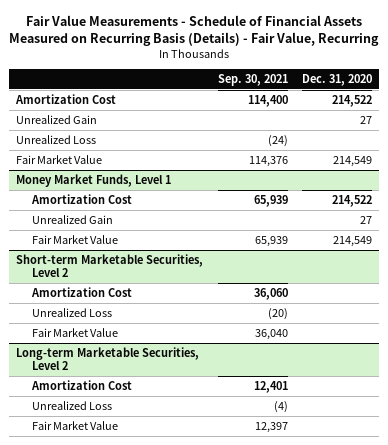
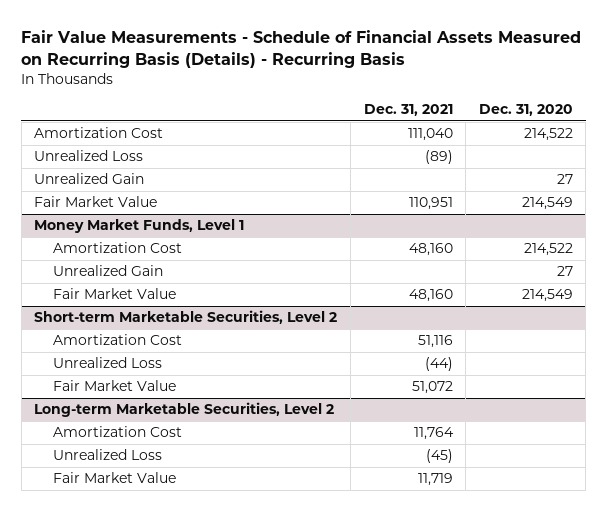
[9,15,380,47] Fair Value Measurements - Schedule of Financial Assets Measured on Recurring Basis (Details) - Fair Value, Recurring -> [21,30,582,68] Fair Value Measurements - Schedule of Financial Assets Measured on Recurring Basis (Details) - Recurring Basis
[217,73,288,86] Sep. 30, 2021 -> none
none -> [363,104,453,117] Dec. 31, 2021
[16,114,98,124] Unrealized Gain -> [34,173,145,185] Unrealized Gain

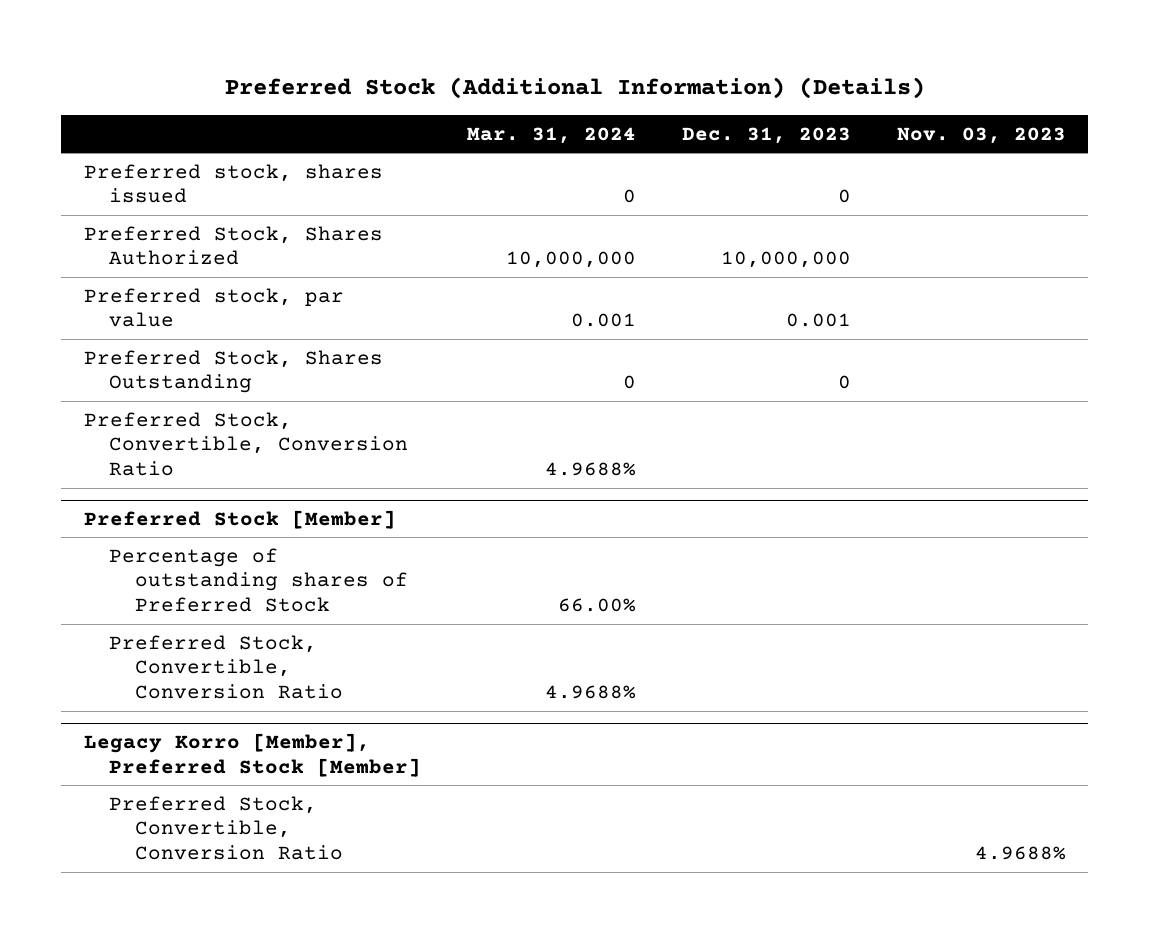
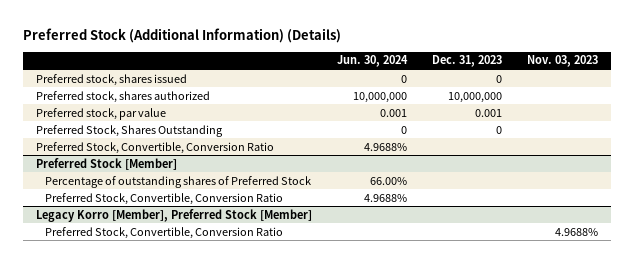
[467,126,637,144] Mar. 31, 2024 -> none
none -> [336,55,408,68] Jun. 30, 2024
[84,225,384,266] Preferred Stock, Shares Authorized -> [35,90,210,103] Preferred stock, shares authorized

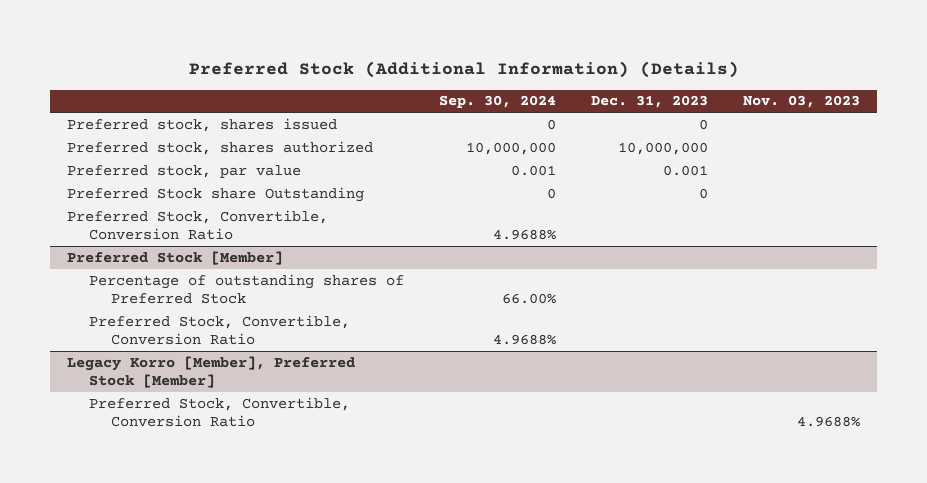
[336,55,408,68] Jun. 30, 2024 -> none
none -> [438,95,556,109] Sep. 30, 2024
[35,124,223,137] Preferred Stock, Shares Outstanding -> [67,186,365,202] Preferred Stock share Outstanding

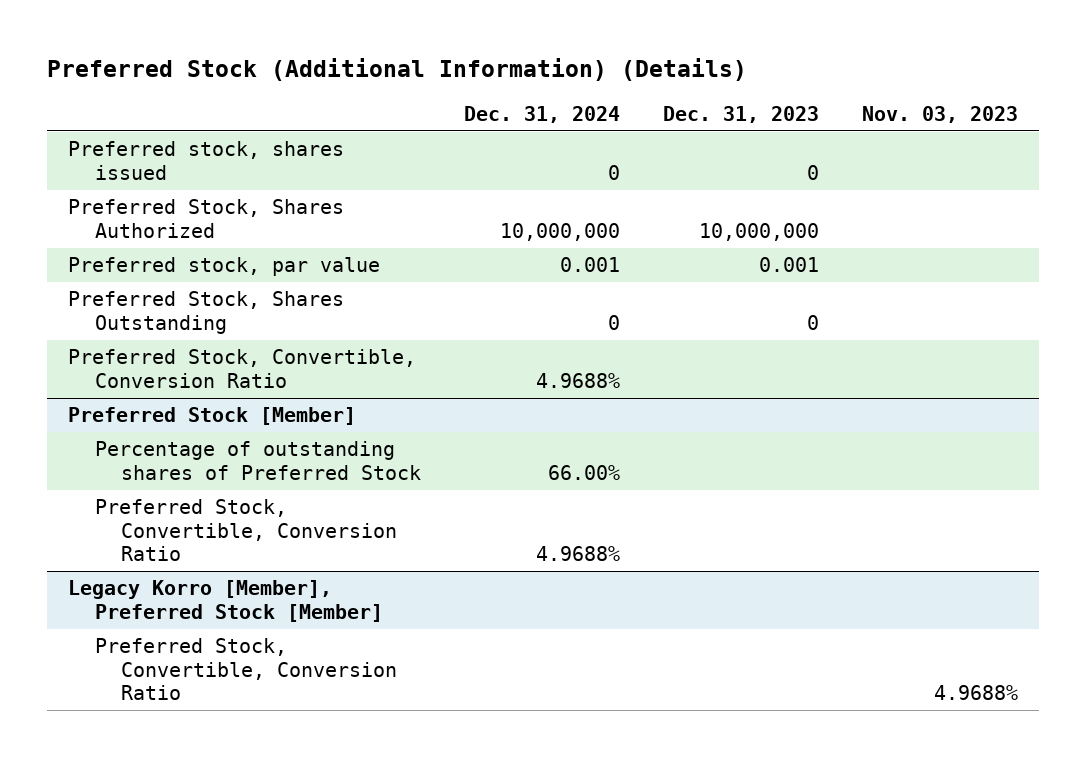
[438,95,556,109] Sep. 30, 2024 -> none
none -> [463,105,620,123] Dec. 31, 2024
[67,140,374,155] Preferred stock, shares authorized -> [68,199,345,238] Preferred Stock, Shares Authorized
[67,186,365,202] Preferred Stock share Outstanding -> [68,291,345,334] Preferred Stock, Shares Outstanding

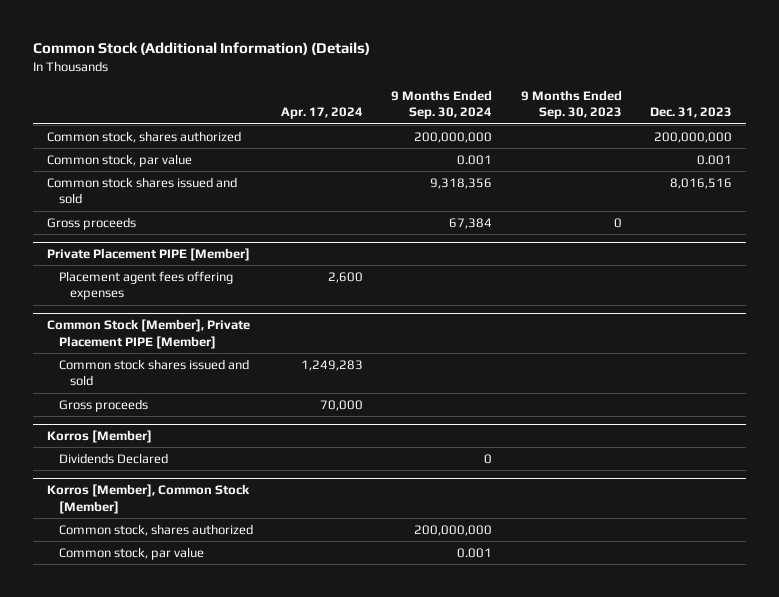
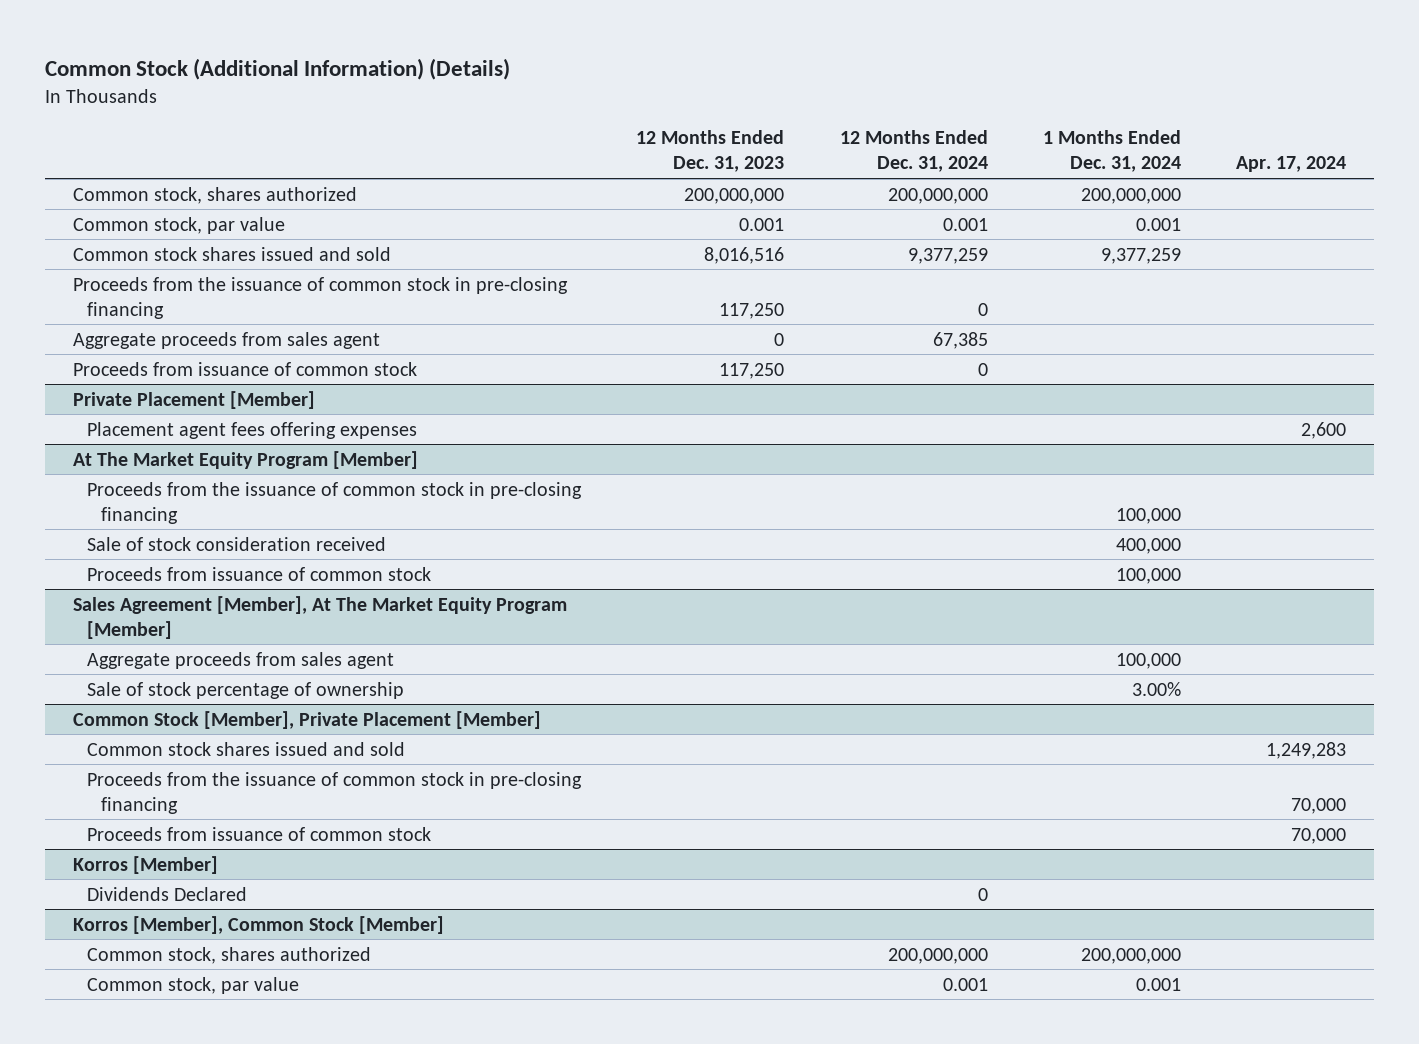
[391,89,493,120] 9 Months Ended Sep. 30, 2024 -> none
[520,89,622,120] 9 Months Ended Sep. 30, 2023 -> none
[649,107,732,119] Dec. 31, 2023 -> none
none -> [636,130,785,173] 12 Months Ended Dec. 31, 2023
none -> [839,130,988,173] 12 Months Ended Dec. 31, 2024
none -> [1042,130,1181,173] 1 Months Ended Dec. 31, 2024
[47,216,137,230] Gross proceeds -> [72,276,568,319] Proceeds from the issuance of common stock in pre-closing financing
none -> [72,331,380,349] Aggregate proceeds from sales agent
none -> [72,361,417,376] Proceeds from issuance of common stock
[47,248,251,262] Private Placement PIPE [Member] -> [72,390,315,409] Private Placement [Member]
none -> [72,450,418,469] At The Market Equity Program [Member]
none -> [86,481,582,524] Proceeds from the issuance of common stock in pre-closing financing
none -> [86,536,386,551] Sale of stock consideration received
none -> [86,566,431,581] Proceeds from issuance of common stock
none -> [72,595,567,639] Sales Agreement [Member], At The Market Equity Program [Member]
none -> [86,651,394,669] Aggregate proceeds from sales agent
none -> [86,681,404,699] Sale of stock percentage of ownership
[47,319,251,349] Common Stock [Member], Private Placement PIPE [Member] -> [72,710,541,729] Common Stock [Member], Private Placement [Member]
[58,398,148,412] Gross proceeds -> [86,771,582,814] Proceeds from the issuance of common stock in pre-closing financing
none -> [86,826,431,841] Proceeds from issuance of common stock

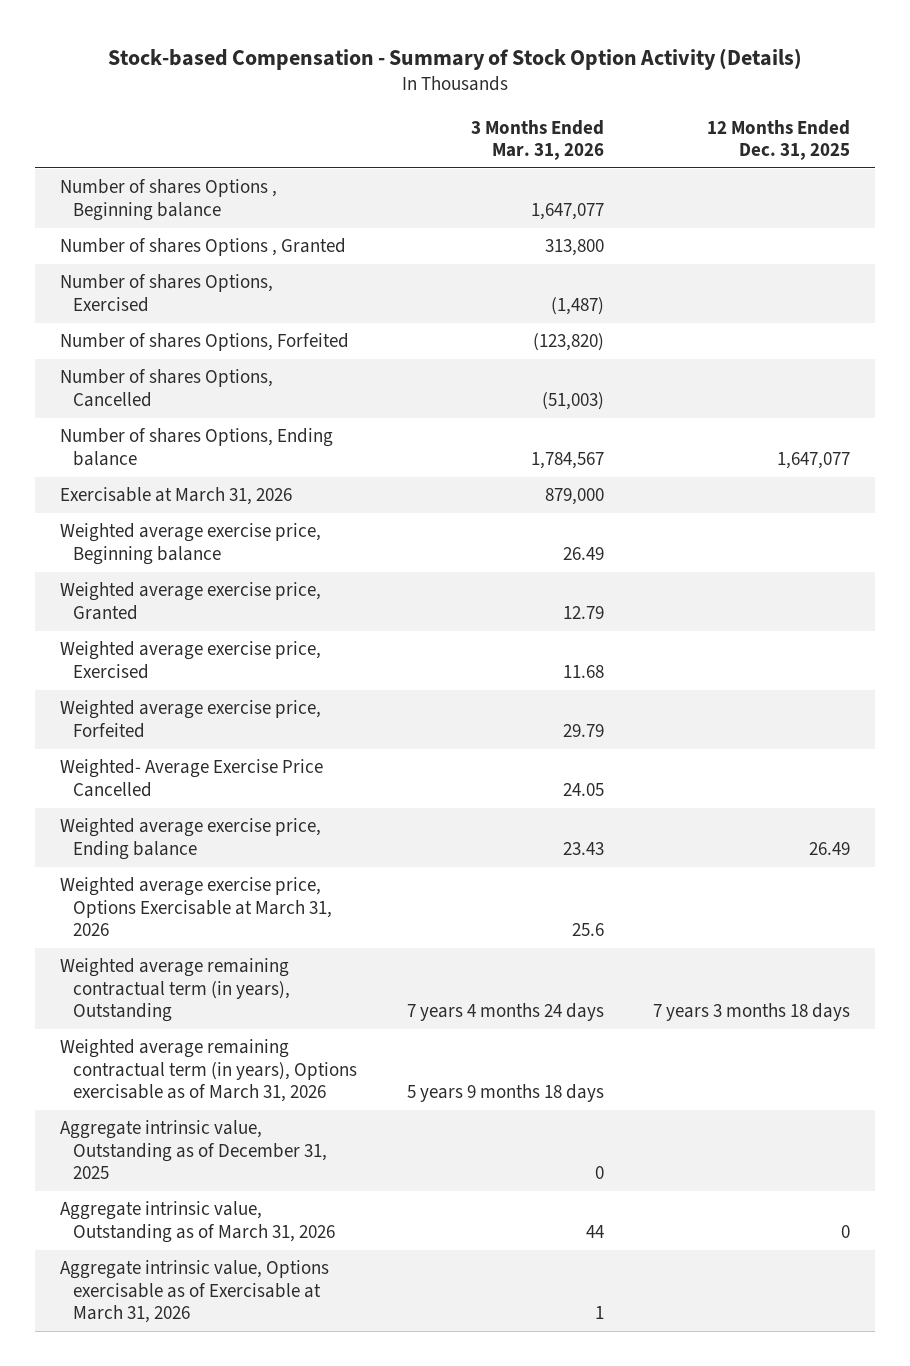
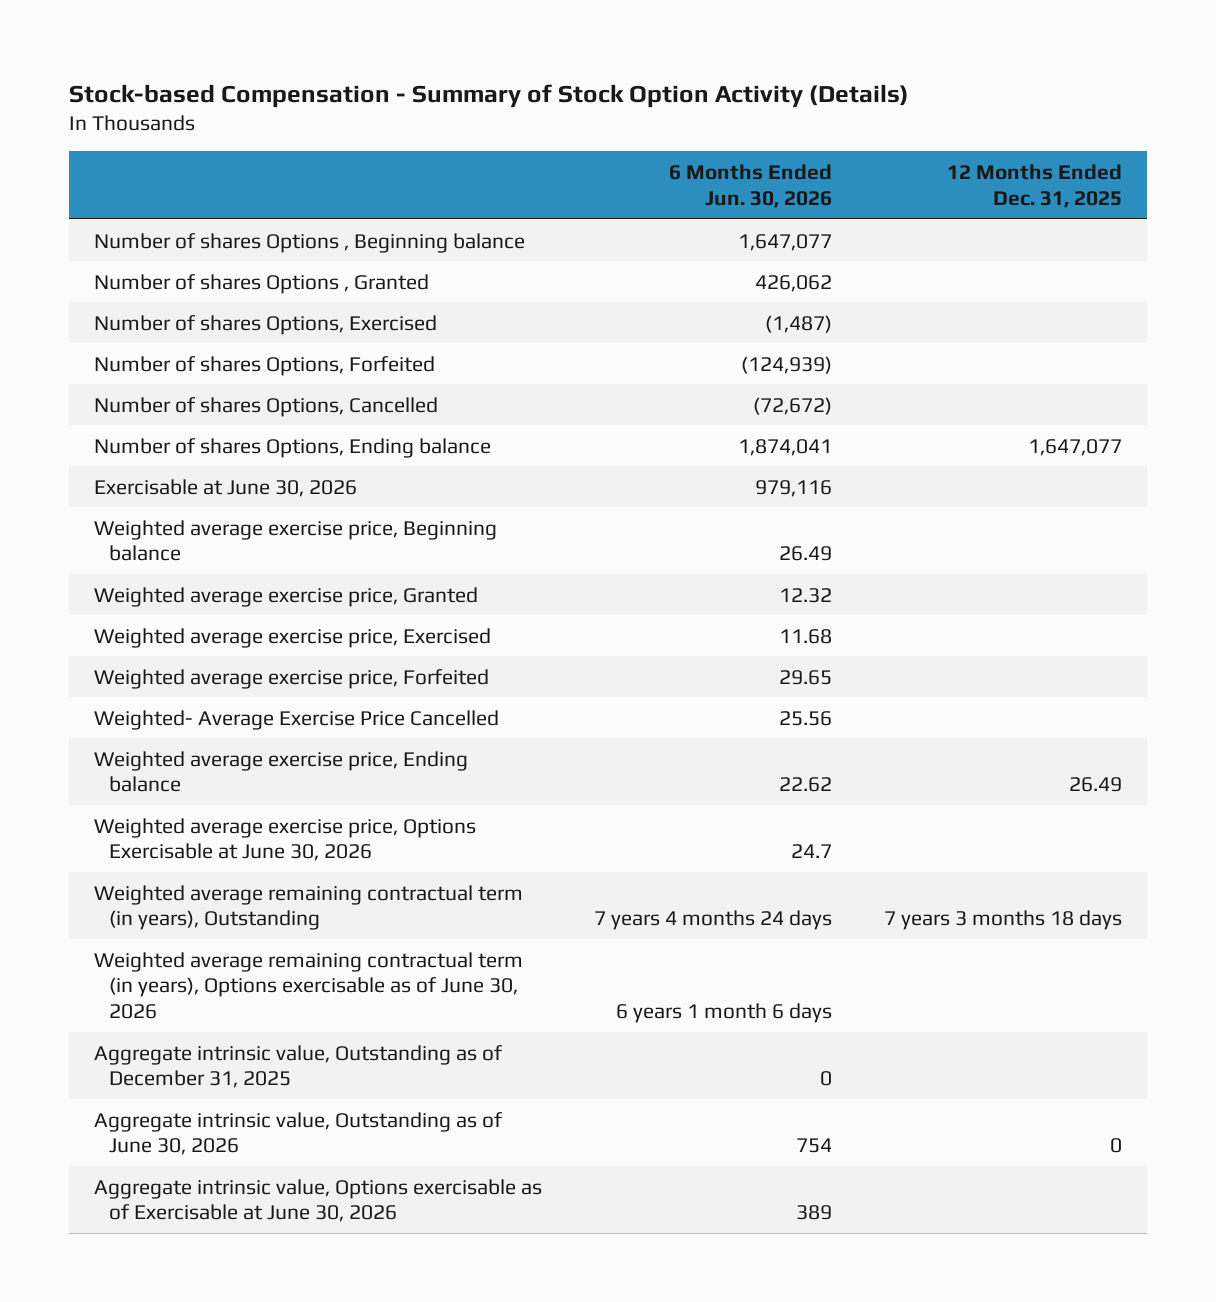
[470,119,604,160] 3 Months Ended Mar. 31, 2026 -> none
none -> [668,164,832,208] 6 Months Ended Jun. 30, 2026
[59,487,292,506] Exercisable at March 31, 2026 -> [94,478,358,497] Exercisable at June 30, 2026
[59,877,333,937] Weighted average exercise price, Options Exercisable at March 31, 2026 -> [94,817,477,862] Weighted average exercise price, Options Exercisable at June 30, 2026
[59,1039,358,1103] Weighted average remaining contractual term (in years), Options exercisable as of March 31, 2026 -> [94,951,524,1020] Weighted average remaining contractual term (in years), Options exercisable as of June 30, 2026
[59,1201,336,1243] Aggregate intrinsic value, Outstanding as of March 31, 2026 -> [94,1111,504,1156] Aggregate intrinsic value, Outstanding as of June 30, 2026
[59,1260,329,1324] Aggregate intrinsic value, Options exercisable as of Exercisable at March 31, 2026 -> [94,1178,543,1223] Aggregate intrinsic value, Options exercisable as of Exercisable at June 30, 2026

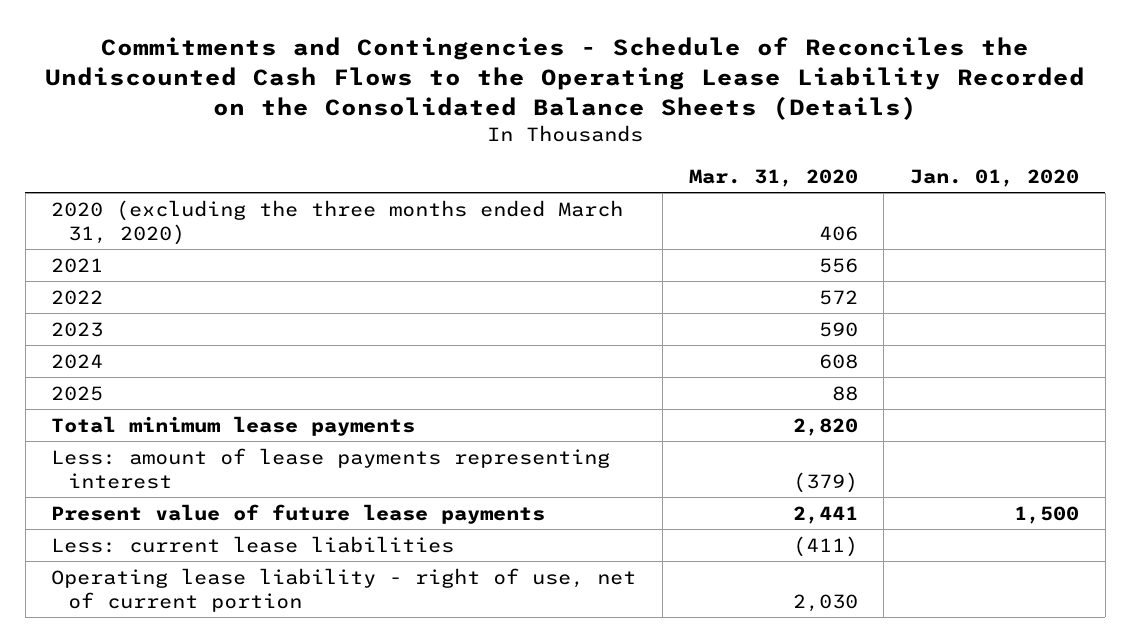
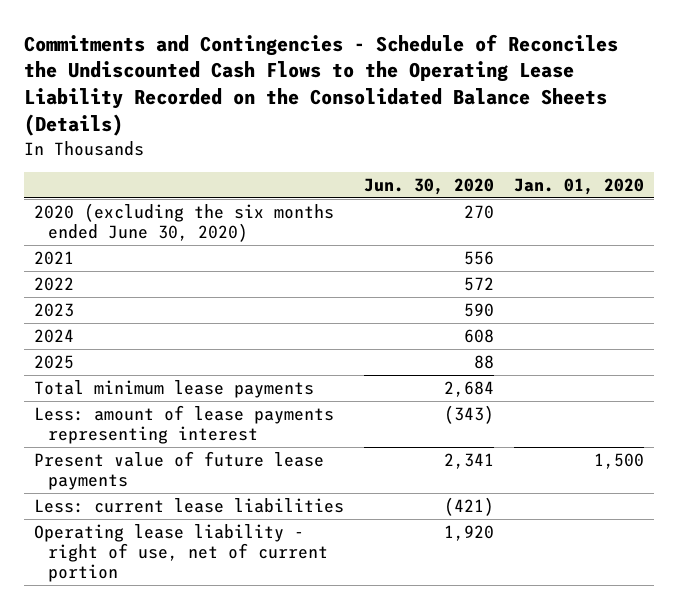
[688,168,858,187] Mar. 31, 2020 -> none
none -> [363,177,494,195] Jun. 30, 2020
[51,199,624,246] 2020 (excluding the three months ended March 31, 2020) -> [33,202,334,243] 2020 (excluding the six months ended June 30, 2020)

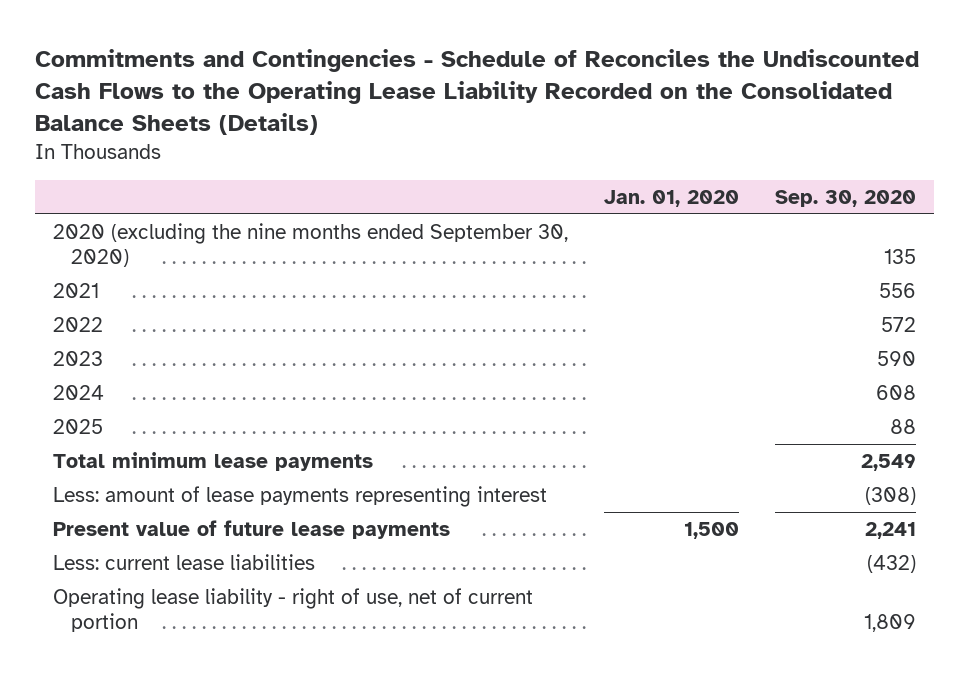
[363,177,494,195] Jun. 30, 2020 -> none
none -> [775,189,917,207] Sep. 30, 2020
[33,202,334,243] 2020 (excluding the six months ended June 30, 2020) -> [53,222,569,268] 2020 (excluding the nine months ended September 30, 2020)

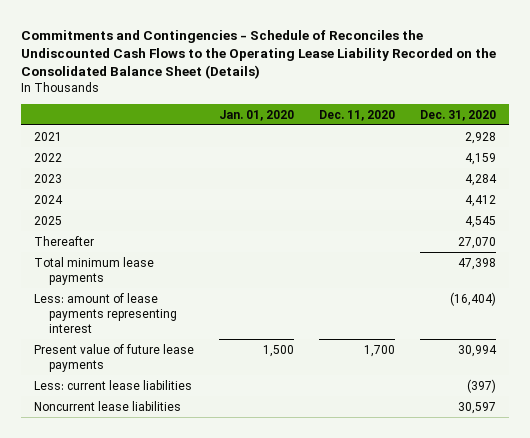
[35,49,920,136] Commitments and Contingencies - Schedule of Reconciles the Undiscounted Cash Flows to the Operating Lease Liability Recorded on the Consolidated Balance Sheets (Details) -> [21,29,497,80] Commitments and Contingencies - Schedule of Reconciles the Undiscounted Cash Flows to the Operating Lease Liability Recorded on the Consolidated Balance Sheet (Details)
[775,189,917,207] Sep. 30, 2020 -> none
none -> [318,109,395,121] Dec. 11, 2020
none -> [419,109,496,121] Dec. 31, 2020
[53,222,569,268] 2020 (excluding the nine months ended September 30, 2020) -> none
none -> [33,235,94,246] Thereafter
[53,587,534,633] Operating lease liability - right of use, net of current portion -> [33,400,181,411] Noncurrent lease liabilities

